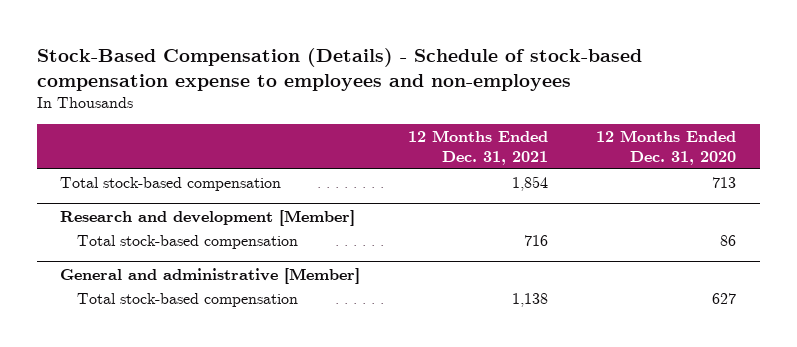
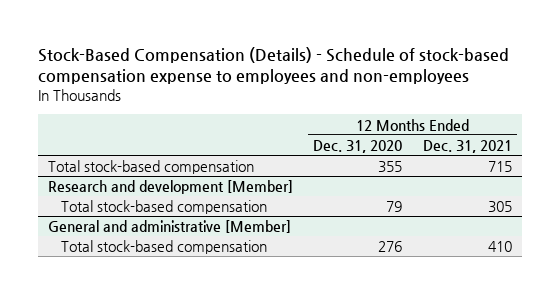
[512,175,549,191] 1,854 -> [487,161,512,173] 715
[712,176,737,188] 713 -> [378,161,403,174] 355
[524,234,549,246] 716 -> [487,201,512,214] 305
[720,234,737,246] 86 -> [386,201,403,213] 79
[512,292,549,307] 1,138 -> [487,241,512,253] 410
[712,292,737,304] 627 -> [378,241,403,253] 276

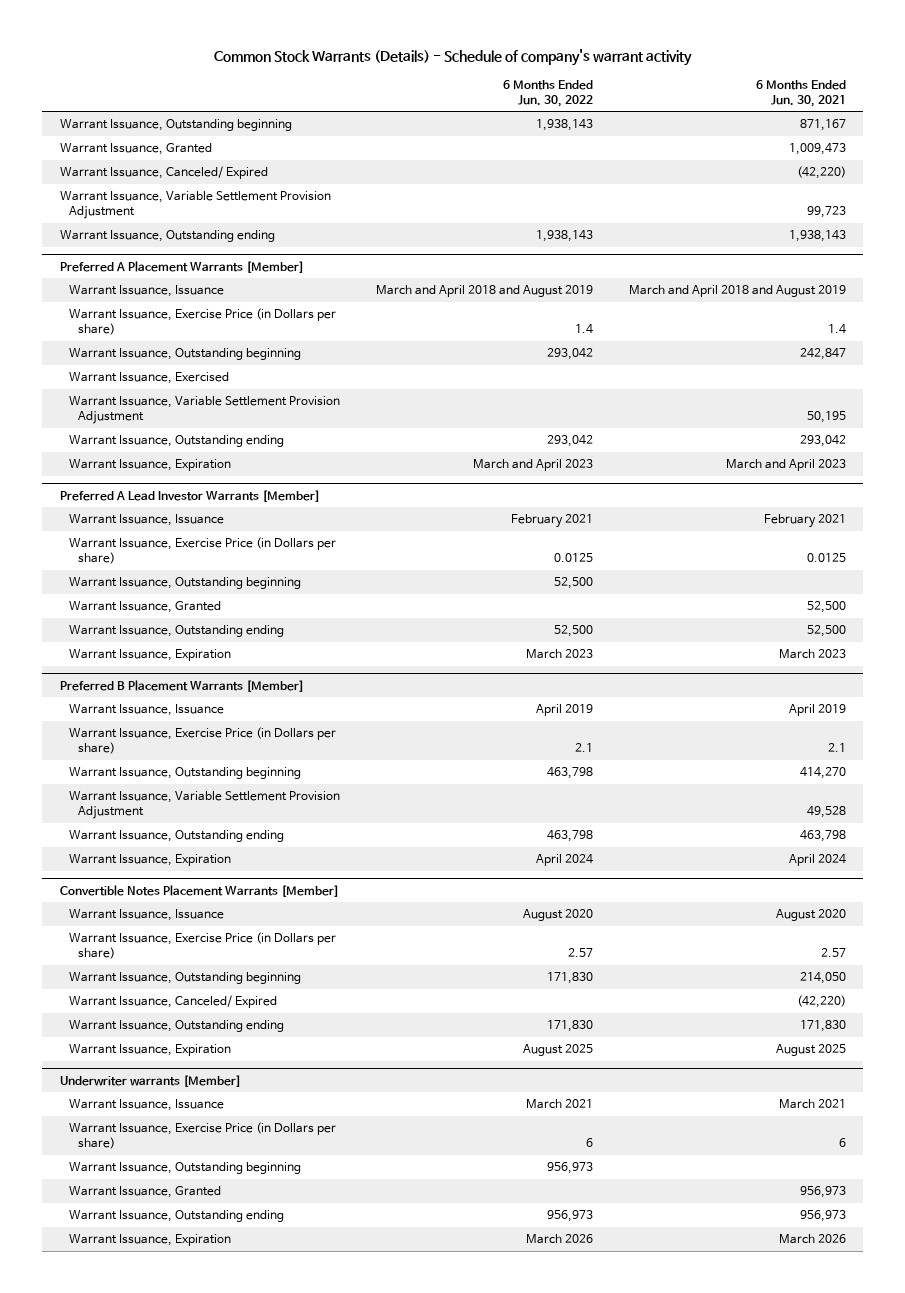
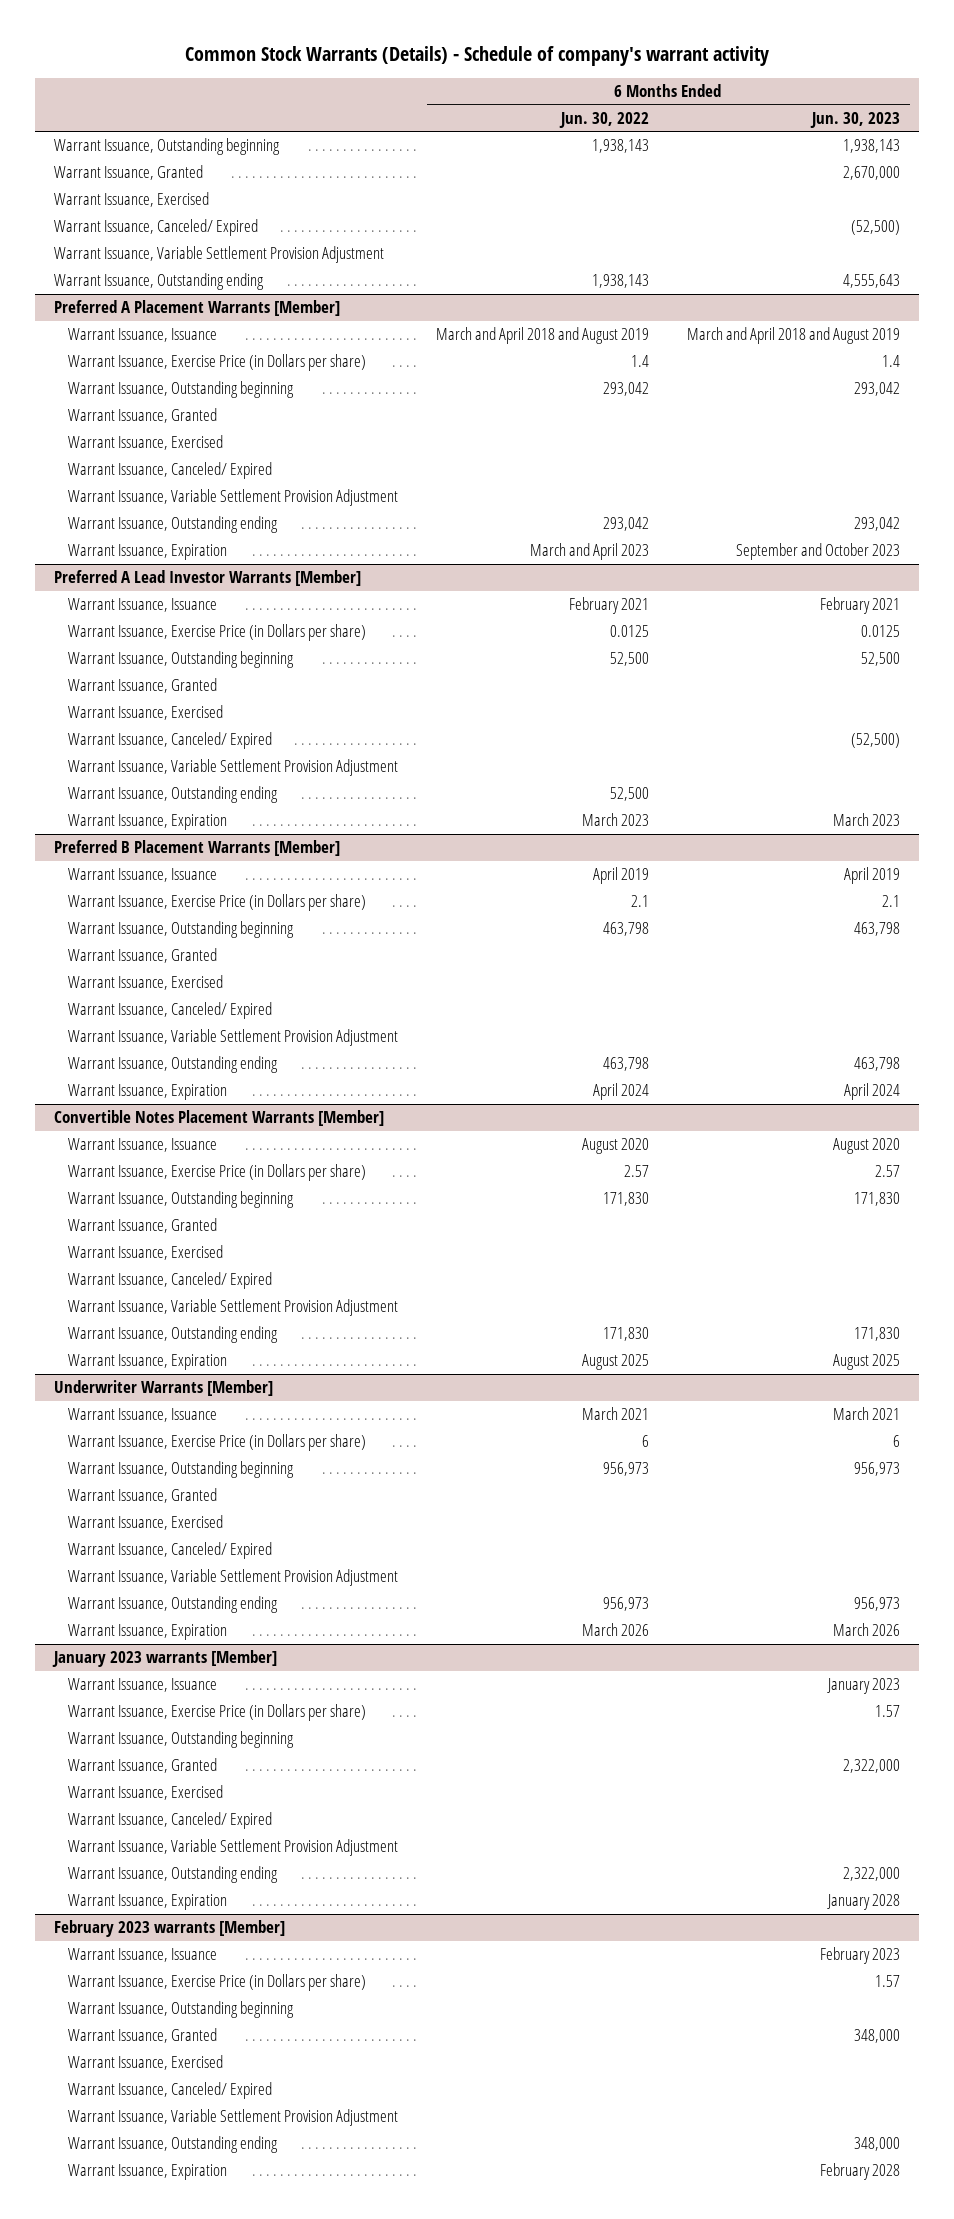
[755,79,846,107] 6 Months Ended Jun. 30, 2021 -> none
none -> [810,112,901,129] Jun. 30, 2023
none -> [53,192,209,208] Warrant Issuance, Exercised
none -> [67,408,217,424] Warrant Issuance, Granted
none -> [67,462,272,480] Warrant Issuance, Canceled/ Expired
none -> [67,705,223,721] Warrant Issuance, Exercised
none -> [67,732,272,750] Warrant Issuance, Canceled/ Expired
none -> [67,759,398,777] Warrant Issuance, Variable Settlement Provision Adjustment
none -> [67,948,217,964] Warrant Issuance, Granted
none -> [67,975,223,991] Warrant Issuance, Exercised
none -> [67,1002,272,1020] Warrant Issuance, Canceled/ Expired
none -> [67,1218,217,1234] Warrant Issuance, Granted
none -> [67,1245,223,1261] Warrant Issuance, Exercised
none -> [67,1299,398,1317] Warrant Issuance, Variable Settlement Provision Adjustment
[59,1074,241,1087] Underwriter warrants [Member] -> [53,1380,273,1397] Underwriter Warrants [Member]
none -> [67,1515,223,1531] Warrant Issuance, Exercised
none -> [67,1542,272,1560] Warrant Issuance, Canceled/ Expired
none -> [67,1569,398,1587] Warrant Issuance, Variable Settlement Provision Adjustment
none -> [51,1650,277,1668] January 2023 warrants [Member]
none -> [67,1678,217,1693] Warrant Issuance, Issuance
none -> [67,1704,366,1722] Warrant Issuance, Exercise Price (in Dollars per share)
none -> [67,1731,294,1749] Warrant Issuance, Outstanding beginning
none -> [67,1758,217,1774] Warrant Issuance, Granted
none -> [67,1785,223,1801] Warrant Issuance, Exercised
none -> [67,1812,272,1830] Warrant Issuance, Canceled/ Expired
none -> [67,1839,398,1857] Warrant Issuance, Variable Settlement Provision Adjustment
none -> [67,1866,278,1884] Warrant Issuance, Outstanding ending
none -> [67,1894,227,1911] Warrant Issuance, Expiration
none -> [53,1920,285,1938] February 2023 warrants [Member]
none -> [67,1948,217,1963] Warrant Issuance, Issuance
none -> [67,1974,366,1992] Warrant Issuance, Exercise Price (in Dollars per share)
none -> [67,2001,294,2019] Warrant Issuance, Outstanding beginning
none -> [67,2028,217,2044] Warrant Issuance, Granted
none -> [67,2055,223,2071] Warrant Issuance, Exercised
none -> [67,2082,272,2100] Warrant Issuance, Canceled/ Expired
none -> [67,2109,398,2127] Warrant Issuance, Variable Settlement Provision Adjustment
none -> [67,2136,278,2154] Warrant Issuance, Outstanding ending
none -> [67,2164,227,2181] Warrant Issuance, Expiration

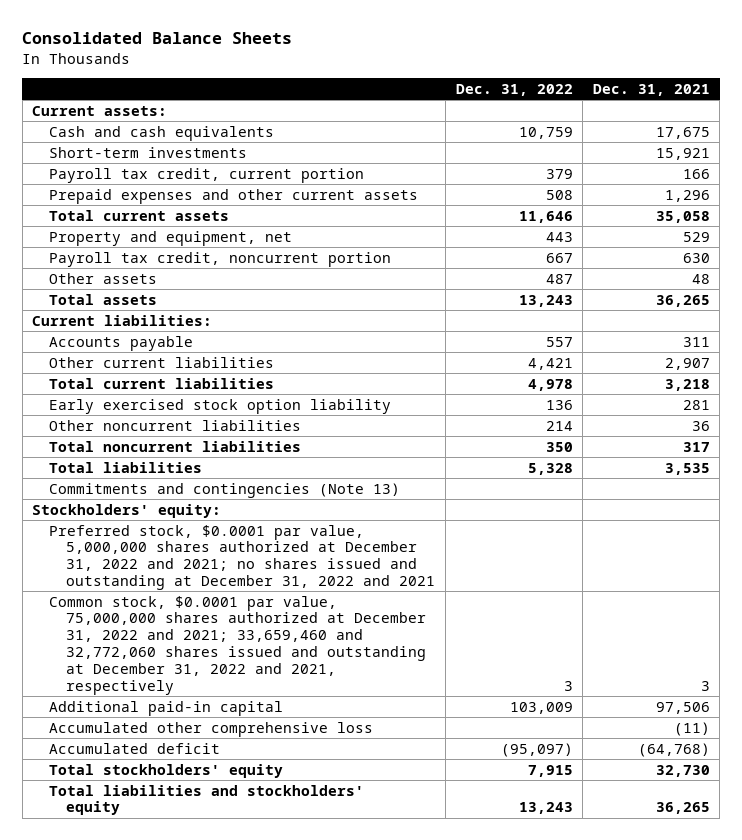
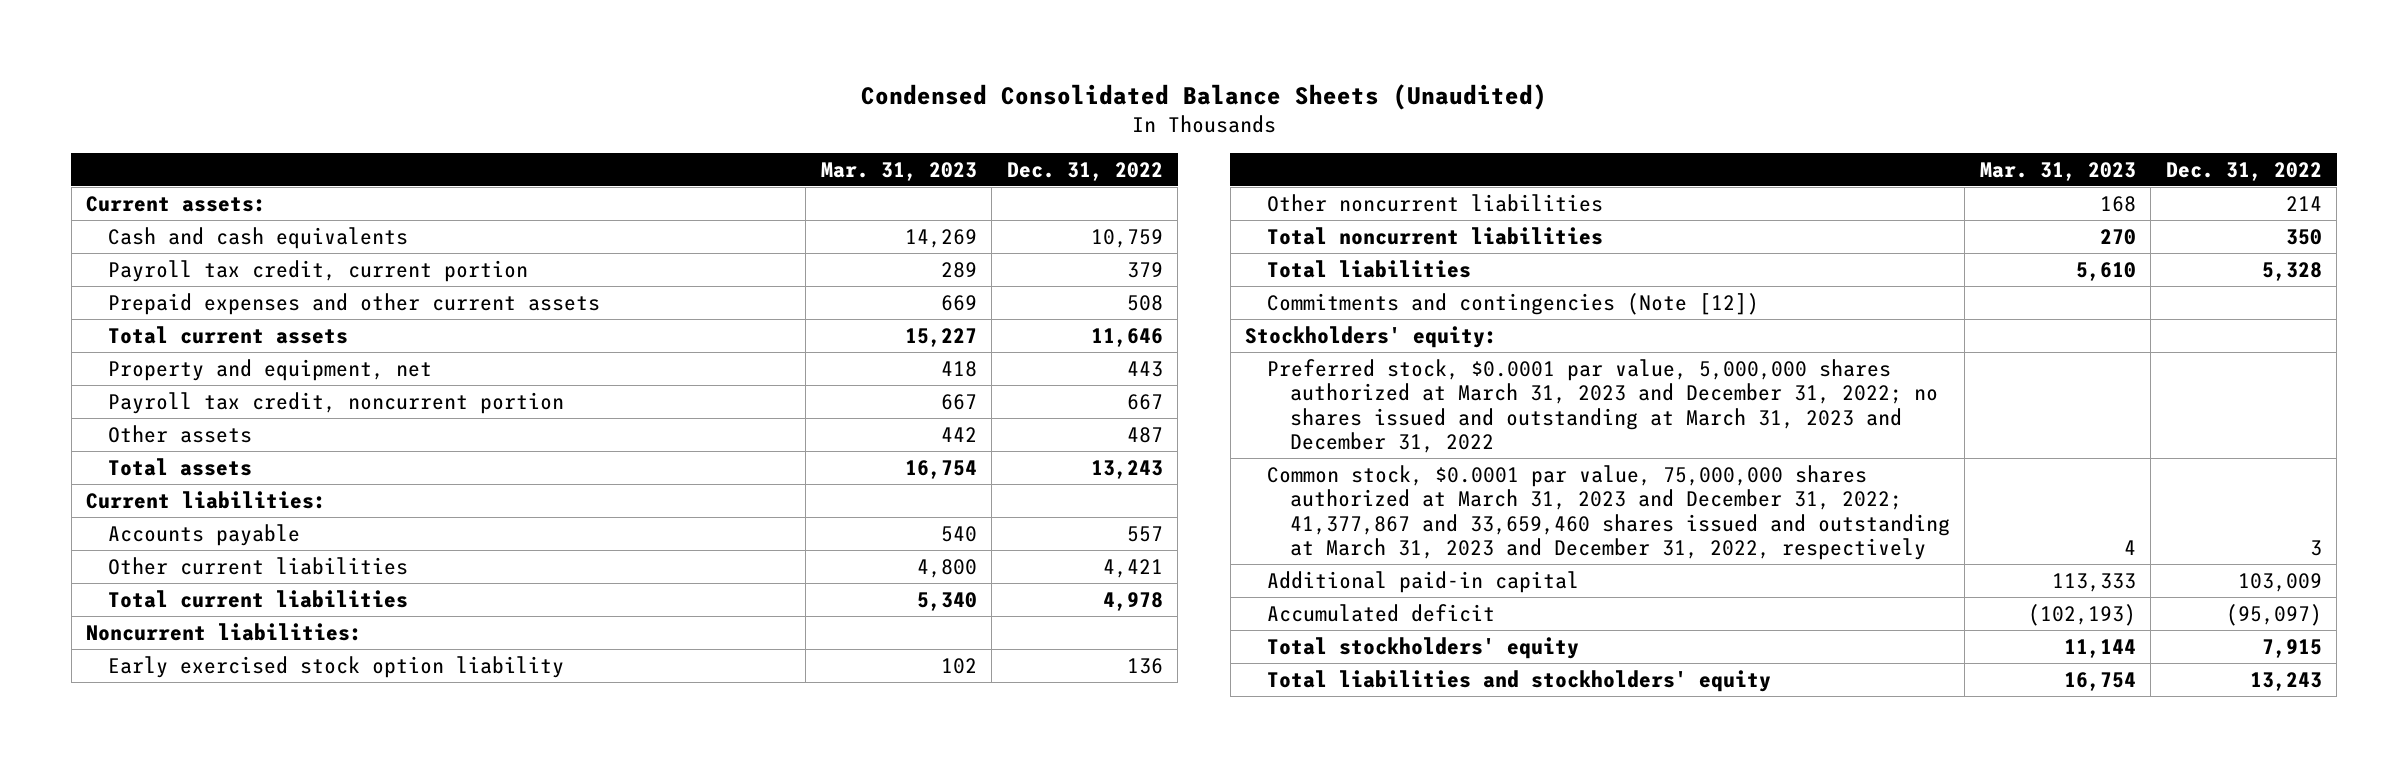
[22,32,293,45] Consolidated Balance Sheets -> [860,83,1547,110] Condensed Consolidated Balance Sheets (Unaudited)
[592,83,710,96] Dec. 31, 2021 -> none
none -> [820,161,977,181] Mar. 31, 2023
[49,146,248,158] Short-term investments -> none
none -> [86,622,363,641] Noncurrent liabilities:
[49,482,401,498] Commitments and contingencies (Note 13) -> [1267,292,1760,315] Commitments and contingencies (Note [12])
[49,524,436,591] Preferred stock, $0.0001 par value, 5,000,000 shares authorized at December 31, 2022 and 2021; no shares issued and outstanding at December 31, 2022 and 2021 -> [1267,358,1938,454] Preferred stock, $0.0001 par value, 5,000,000 shares authorized at March 31, 2023 and December 31, 2022; no shares issued and outstanding at March 31, 2023 and December 31, 2022
[49,595,427,695] Common stock, $0.0001 par value, 75,000,000 shares authorized at December 31, 2022 and 2021; 33,659,460 and 32,772,060 shares issued and outstanding at December 31, 2022 and 2021, respectively -> [1267,464,1950,561] Common stock, $0.0001 par value, 75,000,000 shares authorized at March 31, 2023 and December 31, 2022; 41,377,867 and 33,659,460 shares issued and outstanding at March 31, 2023 and December 31, 2022, respectively
[49,721,374,737] Accumulated other comprehensive loss -> none

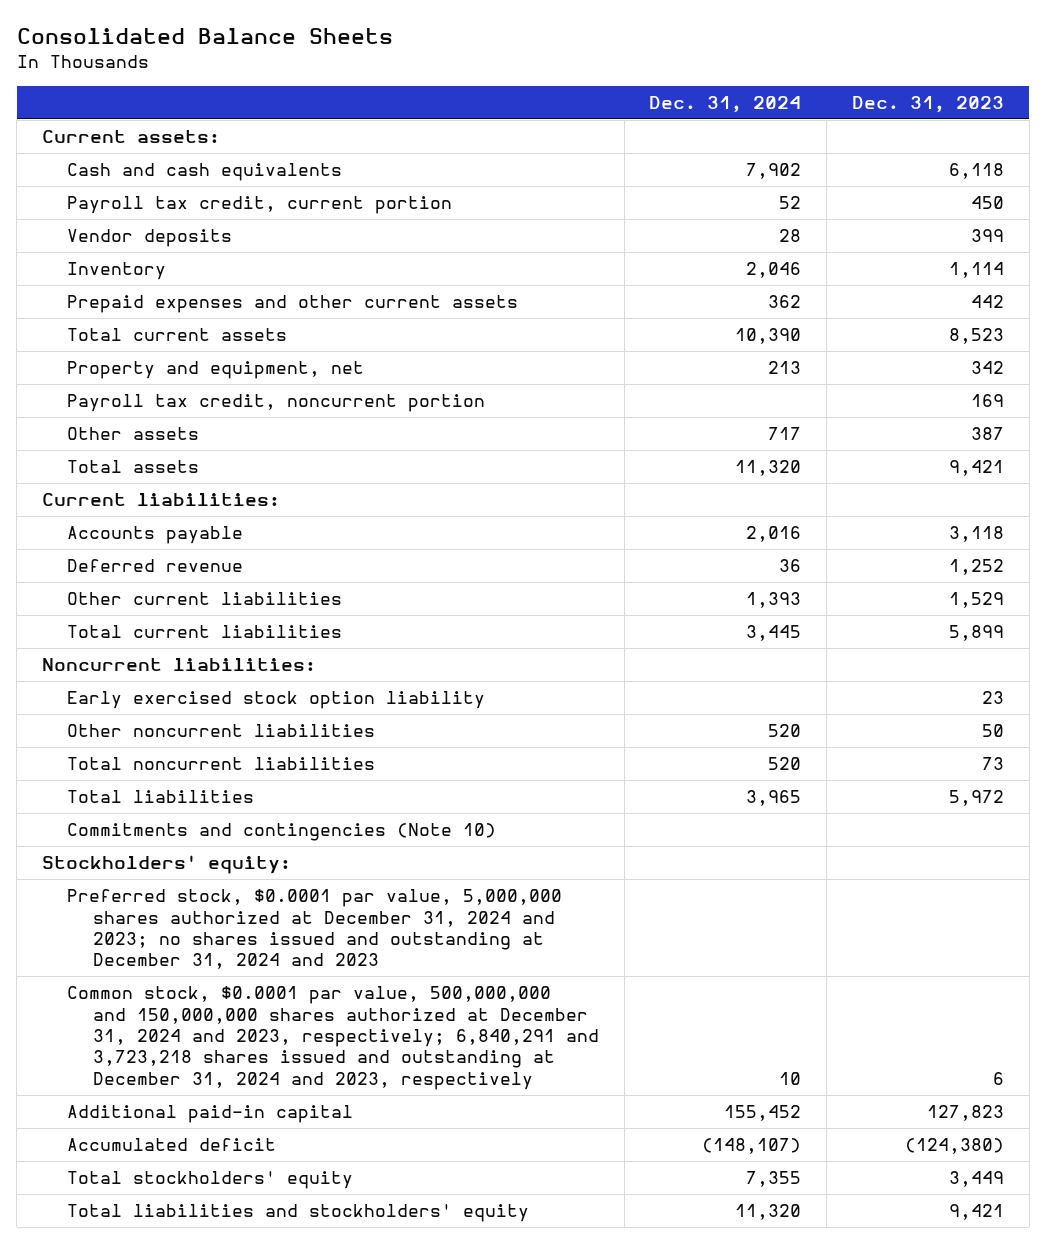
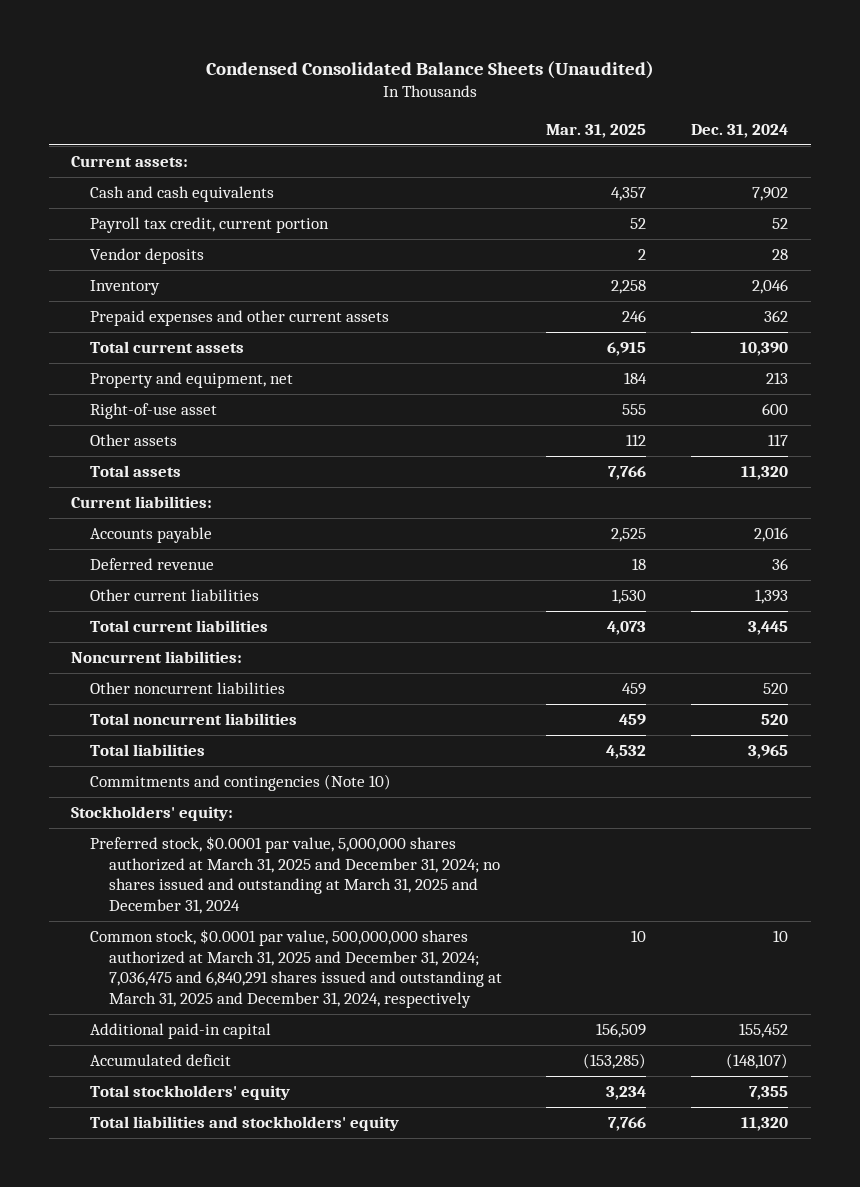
[16,28,393,45] Consolidated Balance Sheets -> [205,60,654,79] Condensed Consolidated Balance Sheets (Unaudited)
[852,95,1005,113] Dec. 31, 2023 -> none
none -> [546,123,647,138] Mar. 31, 2025
[67,394,486,413] Payroll tax credit, noncurrent portion -> none
none -> [89,403,217,420] Right-of-use asset
[768,427,802,441] 717 -> [768,434,789,447] 117
[67,691,486,710] Early exercised stock option liability -> none
[67,889,563,970] Preferred stock, $0.0001 par value, 5,000,000 shares authorized at December 31, 2024 and 2023; no shares issued and outstanding at December 31, 2024 and 2023 -> [89,836,500,914] Preferred stock, $0.0001 par value, 5,000,000 shares authorized at March 31, 2025 and December 31, 2024; no shares issued and outstanding at March 31, 2025 and December 31, 2024
[67,986,599,1090] Common stock, $0.0001 par value, 500,000,000 and 150,000,000 shares authorized at December 31, 2024 and 2023, respectively; 6,840,291 and 3,723,218 shares issued and outstanding at December 31, 2024 and 2023, respectively -> [89,929,502,1008] Common stock, $0.0001 par value, 500,000,000 shares authorized at March 31, 2025 and December 31, 2024; 7,036,475 and 6,840,291 shares issued and outstanding at March 31, 2025 and December 31, 2024, respectively

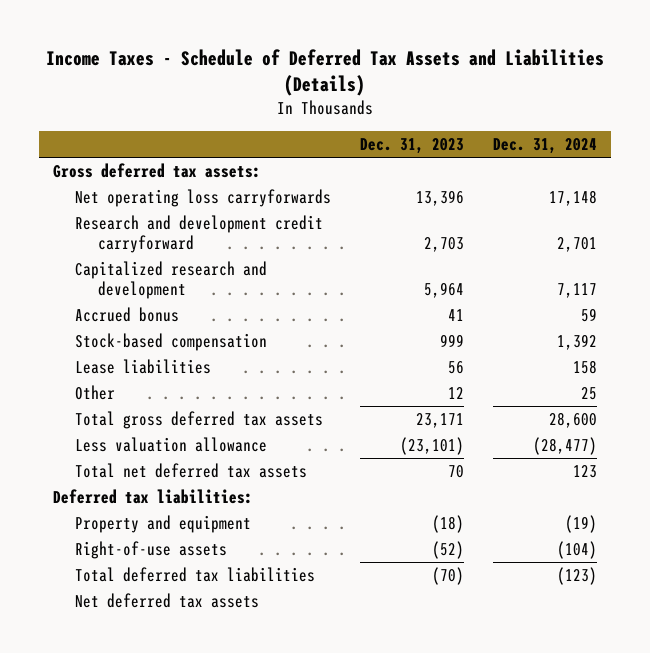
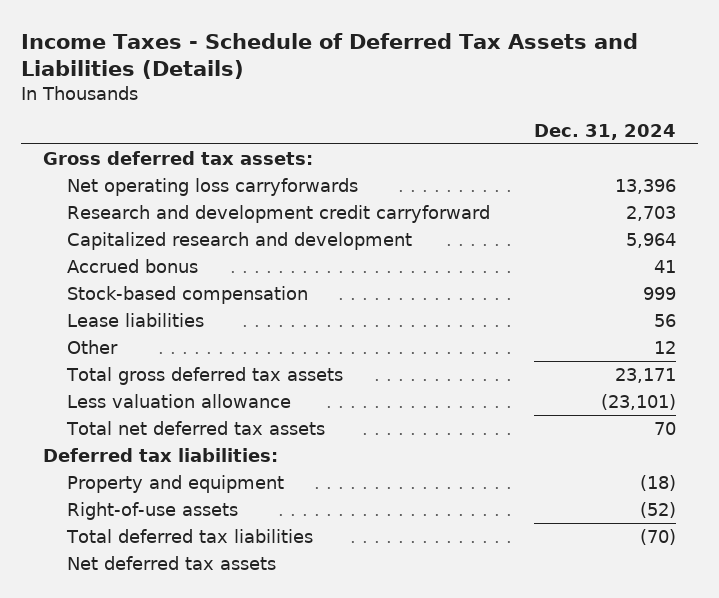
[360,137,465,154] Dec. 31, 2023 -> none
[548,190,597,207] 17,148 -> [614,178,676,194] 13,396
[556,237,597,253] 2,701 -> [625,205,676,221] 2,703
[556,283,597,299] 7,117 -> [625,232,676,248] 5,964
[580,308,597,323] 59 -> [653,259,676,273] 41
[556,334,597,351] 1,392 -> [642,286,676,300] 999
[572,360,597,375] 158 -> [653,313,676,327] 56
[580,387,597,401] 25 -> [653,340,676,354] 12
[548,412,597,429] 28,600 -> [614,367,676,383] 23,171
[532,437,597,456] (28,477) -> [600,393,676,410] (23,101)
[572,465,597,479] 123 -> [653,421,676,435] 70
[564,515,597,534] (19) -> [639,474,676,491] (18)
[556,541,597,560] (104) -> [639,501,676,518] (52)
[556,567,597,586] (123) -> [639,528,676,545] (70)

